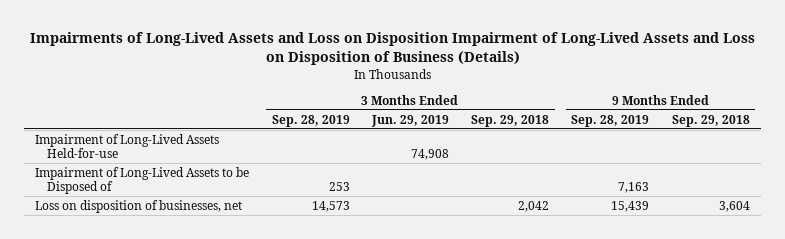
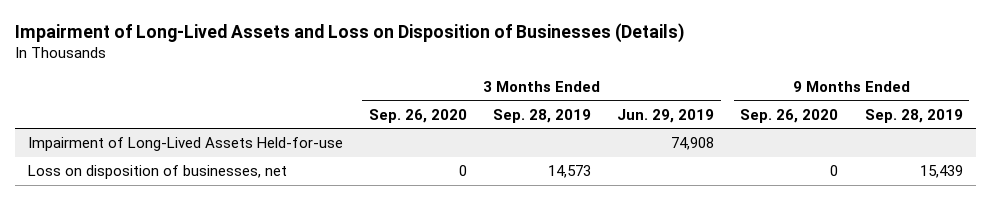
[29,32,755,66] Impairments of Long-Lived Assets and Loss on Disposition Impairment of Long-Lived Assets and Loss on Disposition of Business (Details) -> [14,22,684,43] Impairment of Long-Lived Assets and Loss on Disposition of Businesses (Details)
[471,114,550,127] Sep. 29, 2018 -> none
[671,114,750,127] Sep. 29, 2018 -> none
none -> [368,108,467,123] Sep. 26, 2020
none -> [740,108,839,123] Sep. 26, 2020
[35,166,250,195] Impairment of Long-Lived Assets to be Disposed of -> none

